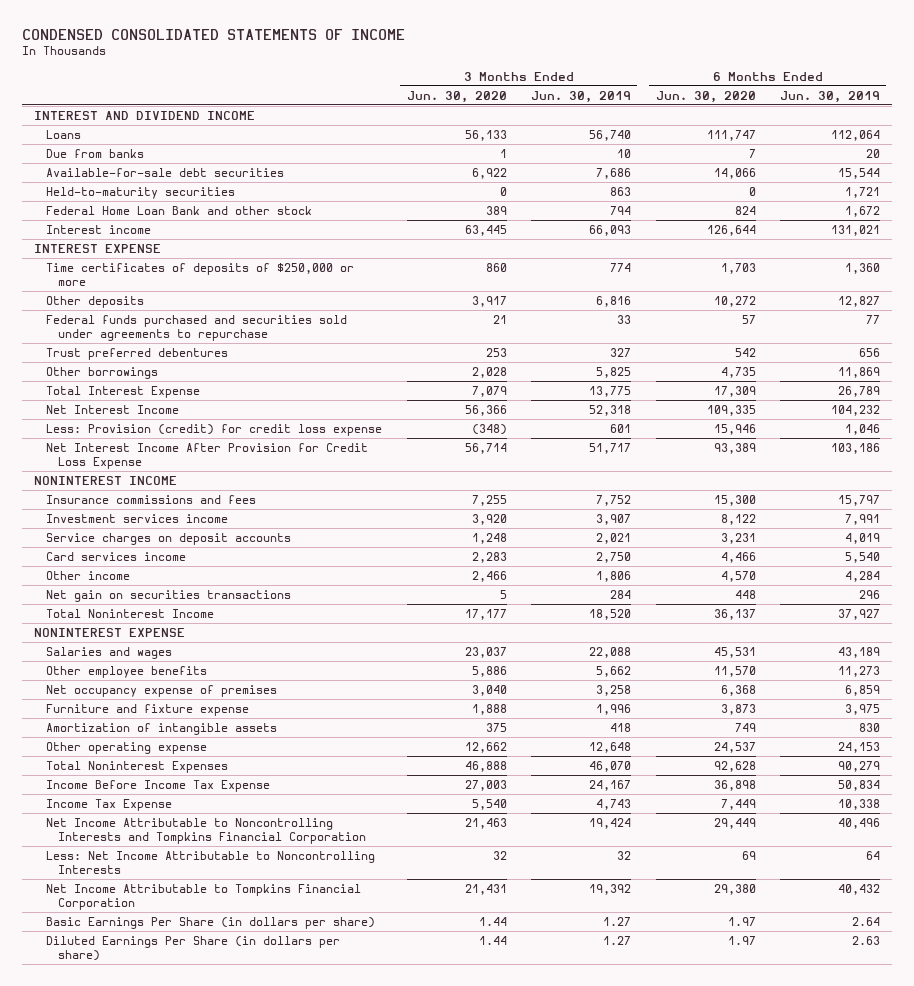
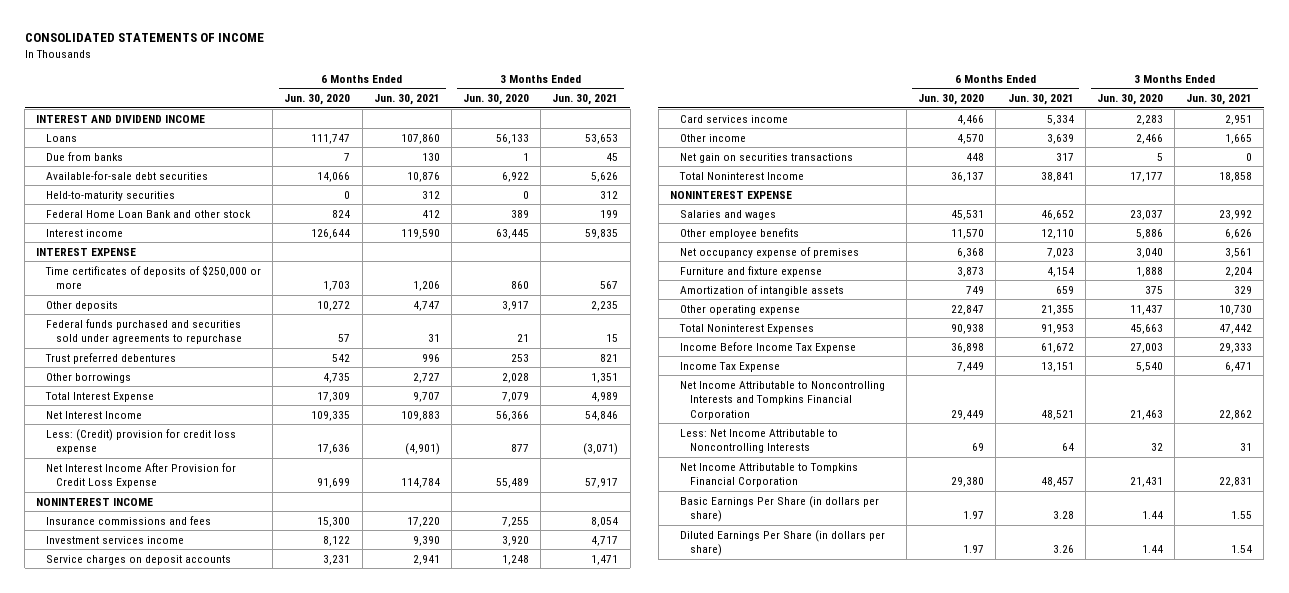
[21,28,405,40] CONDENSED CONSOLIDATED STATEMENTS OF INCOME -> [24,33,264,43] CONSOLIDATED STATEMENTS OF INCOME
[531,90,632,103] Jun. 30, 2019 -> none
[780,90,881,103] Jun. 30, 2019 -> none
none -> [373,94,440,106] Jun. 30, 2021
none -> [552,94,619,106] Jun. 30, 2021
[46,423,383,436] Less: Provision (credit) for credit loss expense -> [46,428,237,455] Less: (Credit) provision for credit loss expense
[471,423,507,435] (348) -> [511,444,530,453] 877
[713,423,756,435] 15,946 -> [317,444,351,455] 17,636
[464,442,507,454] 56,714 -> [496,478,530,489] 55,489
[713,442,756,454] 93,389 -> [317,478,351,489] 91,699
[464,741,507,753] 12,662 -> [1129,304,1163,315] 11,437
[713,741,756,753] 24,537 -> [951,304,985,315] 22,847
[464,760,507,772] 46,888 -> [1129,323,1163,334] 45,663
[713,760,756,772] 92,628 -> [951,323,985,334] 90,938

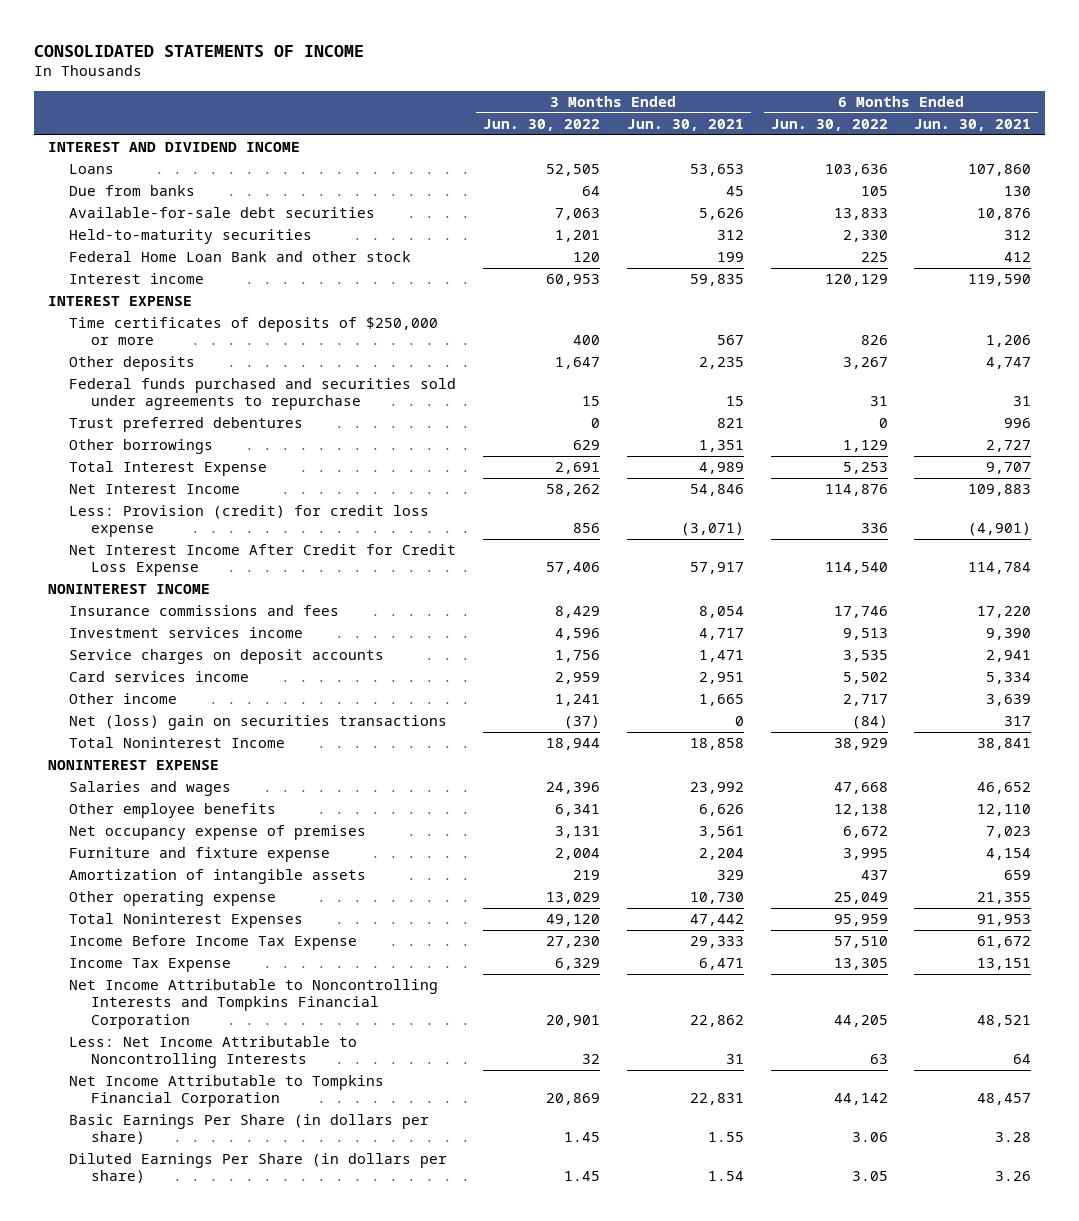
[284,94,351,106] Jun. 30, 2020 -> none
[463,94,530,106] Jun. 30, 2020 -> none
none -> [483,119,601,132] Jun. 30, 2022
none -> [770,119,888,132] Jun. 30, 2022
[46,428,237,455] Less: (Credit) provision for credit loss expense -> [69,505,430,538] Less: Provision (credit) for credit loss expense
[46,462,237,489] Net Interest Income After Provision for Credit Loss Expense -> [69,544,457,577] Net Interest Income After Credit for Credit Loss Expense
[679,152,853,163] Net gain on securities transactions -> [69,715,448,731] Net (loss) gain on securities transactions

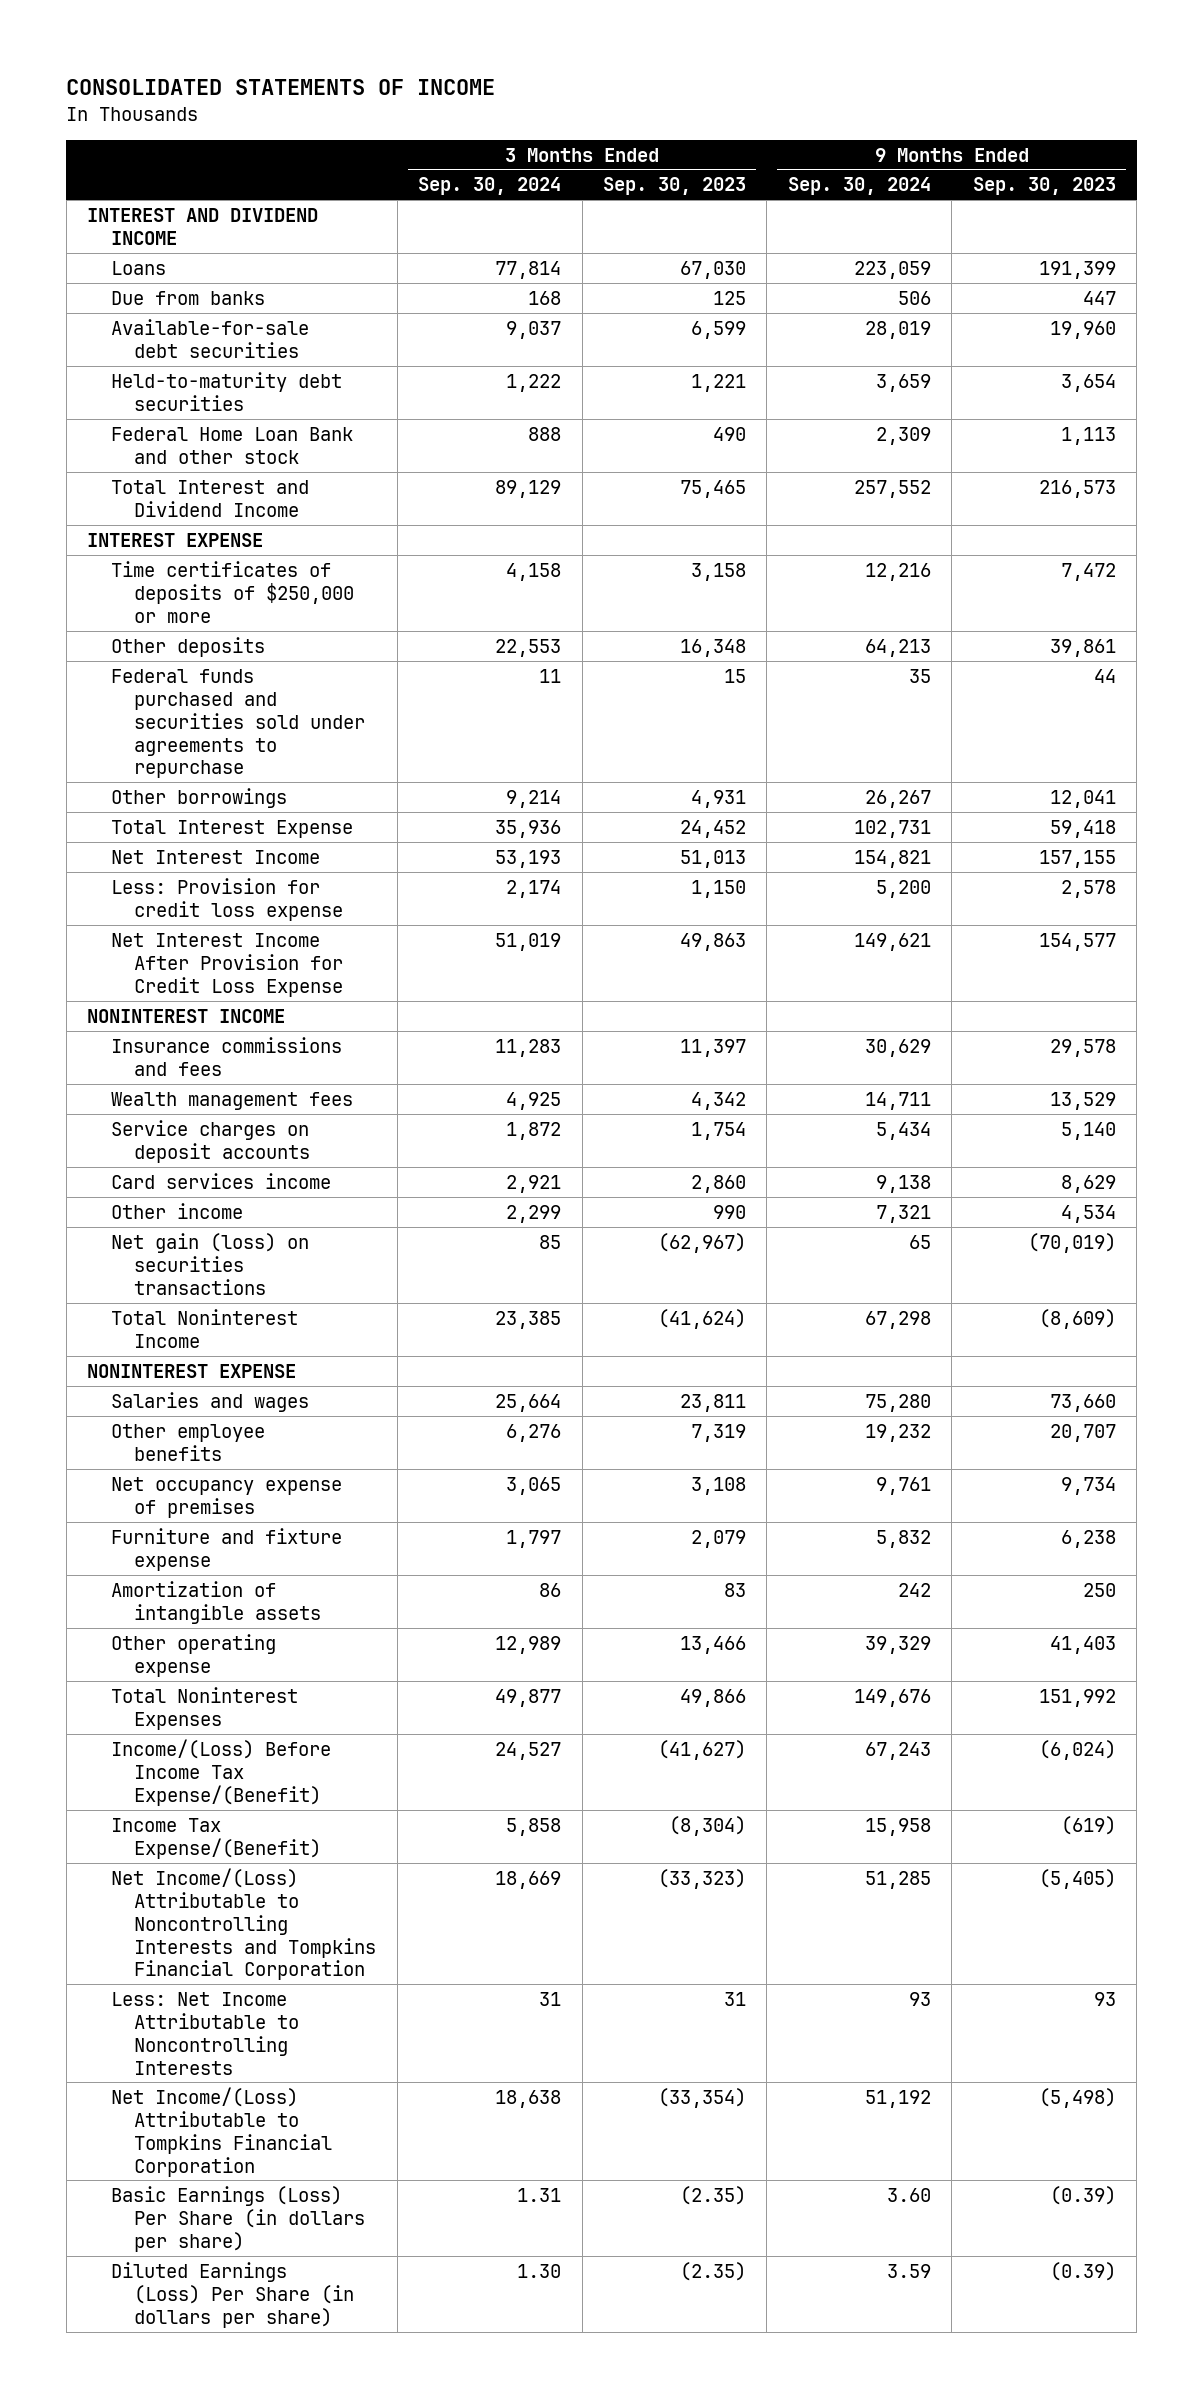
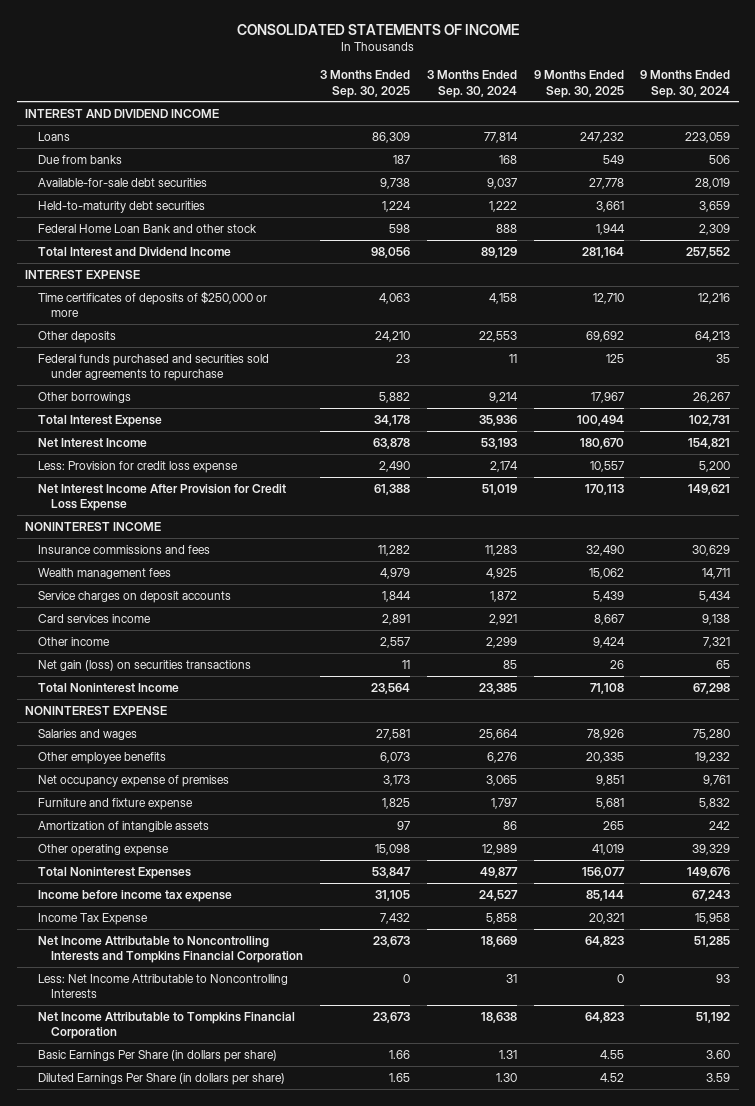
[603,177,747,196] Sep. 30, 2023 -> none
[972,177,1116,196] Sep. 30, 2023 -> none
none -> [320,70,411,98] 3 Months Ended Sep. 30, 2025
none -> [533,70,624,98] 9 Months Ended Sep. 30, 2025
[110,1738,331,1806] Income/(Loss) Before Income Tax Expense/(Benefit) -> [38,889,233,902] Income before income tax expense
[110,1817,322,1859] Income Tax Expense/(Benefit) -> [38,912,149,925] Income Tax Expense
[110,1867,377,1981] Net Income/(Loss) Attributable to Noncontrolling Interests and Tompkins Financial Corporation -> [38,935,304,964] Net Income Attributable to Noncontrolling Interests and Tompkins Financial Corporation
[110,2086,333,2177] Net Income/(Loss) Attributable to Tompkins Financial Corporation -> [38,1011,296,1040] Net Income Attributable to Tompkins Financial Corporation
[110,2185,366,2252] Basic Earnings (Loss) Per Share (in dollars per share) -> [38,1049,278,1062] Basic Earnings Per Share (in dollars per share)
[110,2261,355,2328] Diluted Earnings (Loss) Per Share (in dollars per share) -> [38,1072,286,1085] Diluted Earnings Per Share (in dollars per share)

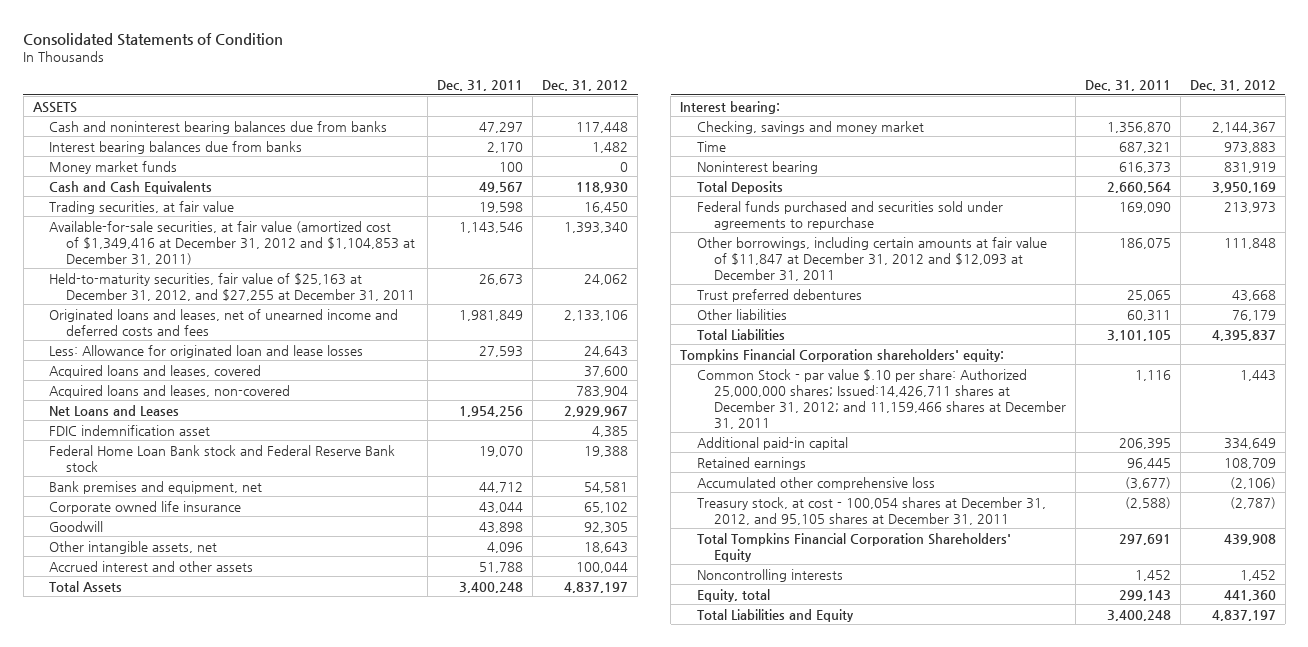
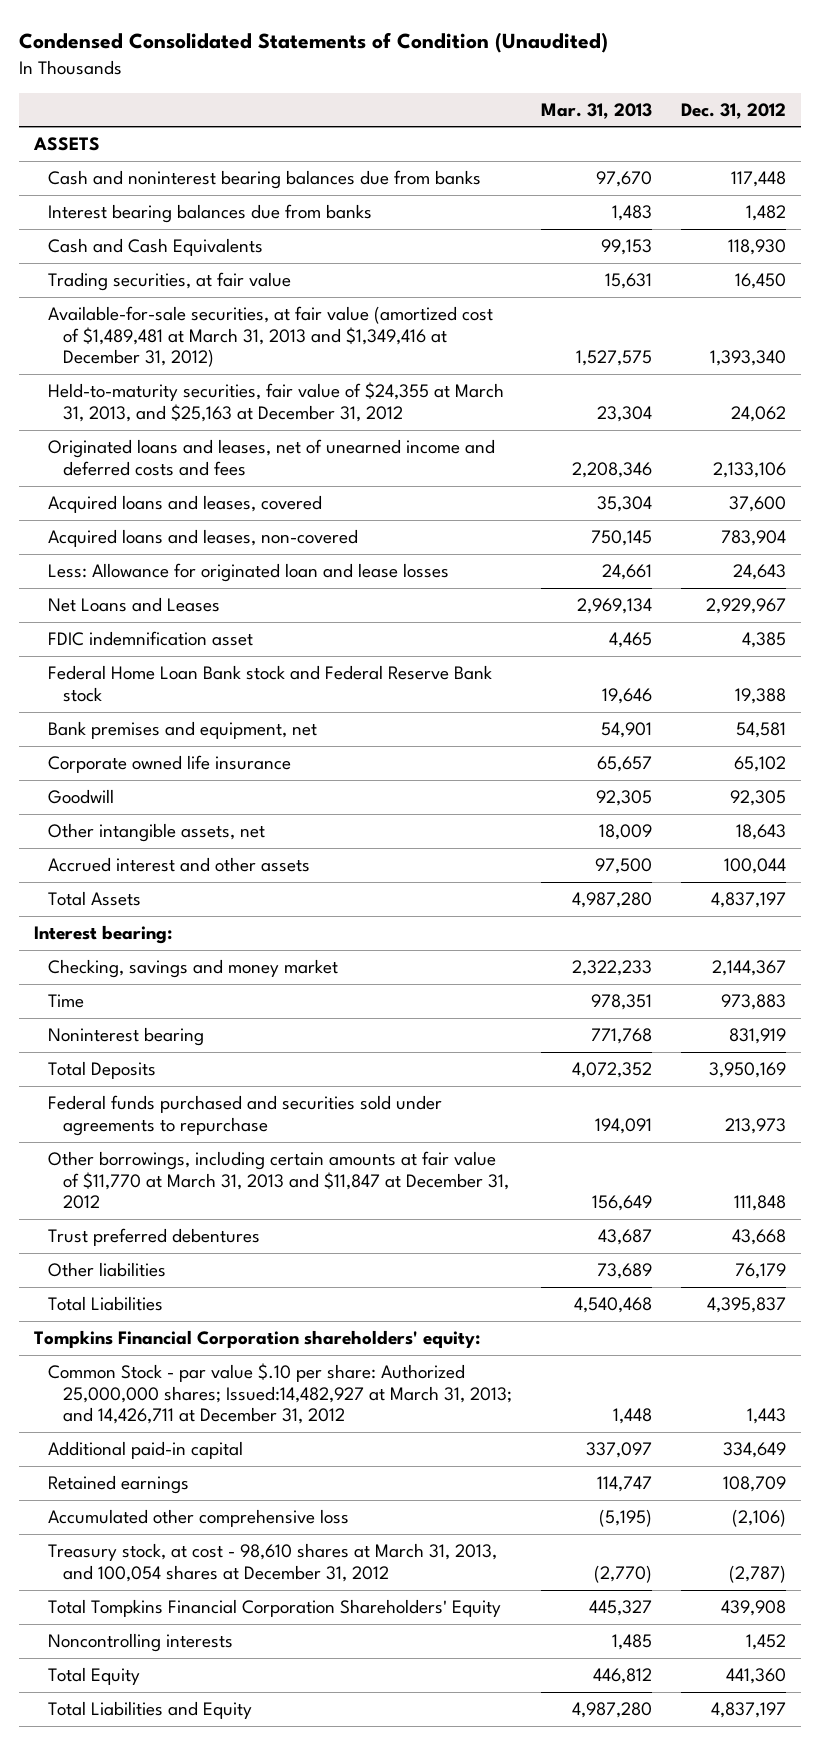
[23,32,284,46] Consolidated Statements of Condition -> [19,32,609,54] Condensed Consolidated Statements of Condition (Unaudited)
[437,80,524,92] Dec. 31, 2011 -> none
none -> [541,102,653,119] Mar. 31, 2013
[49,160,178,174] Money market funds -> none
[49,220,416,265] Available-for-sale securities, at fair value (amortized cost of $1,349,416 at December 31, 2012 and $1,104,853 at December 31, 2011) -> [48,306,494,368] Available-for-sale securities, at fair value (amortized cost of $1,489,481 at March 31, 2013 and $1,349,416 at December 31, 2012)
[49,272,416,301] Held-to-maturity securities, fair value of $25,163 at December 31, 2012, and $27,255 at December 31, 2011 -> [48,382,505,422] Held-to-maturity securities, fair value of $24,355 at March 31, 2013, and $25,163 at December 31, 2012
[49,344,364,358] Less: Allowance for originated loan and lease losses -> [48,563,450,583] Less: Allowance for originated loan and lease losses
[697,236,1048,281] Other borrowings, including certain amounts at fair value of $11,847 at December 31, 2012 and $12,093 at December 31, 2011 -> [48,1151,510,1210] Other borrowings, including certain amounts at fair value of $11,770 at March 31, 2013 and $11,847 at December 31, 2012
[697,368,1067,429] Common Stock - par value $.10 per share: Authorized 25,000,000 shares; Issued:14,426,711 shares at December 31, 2012; and 11,159,466 shares at December 31, 2011 -> [48,1363,513,1425] Common Stock - par value $.10 per share: Authorized 25,000,000 shares; Issued:14,482,927 at March 31, 2013; and 14,426,711 at December 31, 2012
[697,496,1047,525] Treasury stock, at cost - 100,054 shares at December 31, 2012, and 95,105 shares at December 31, 2011 -> [48,1543,498,1582] Treasury stock, at cost - 98,610 shares at March 31, 2013, and 100,054 shares at December 31, 2012
[697,588,771,602] Equity, total -> [48,1667,141,1686] Total Equity

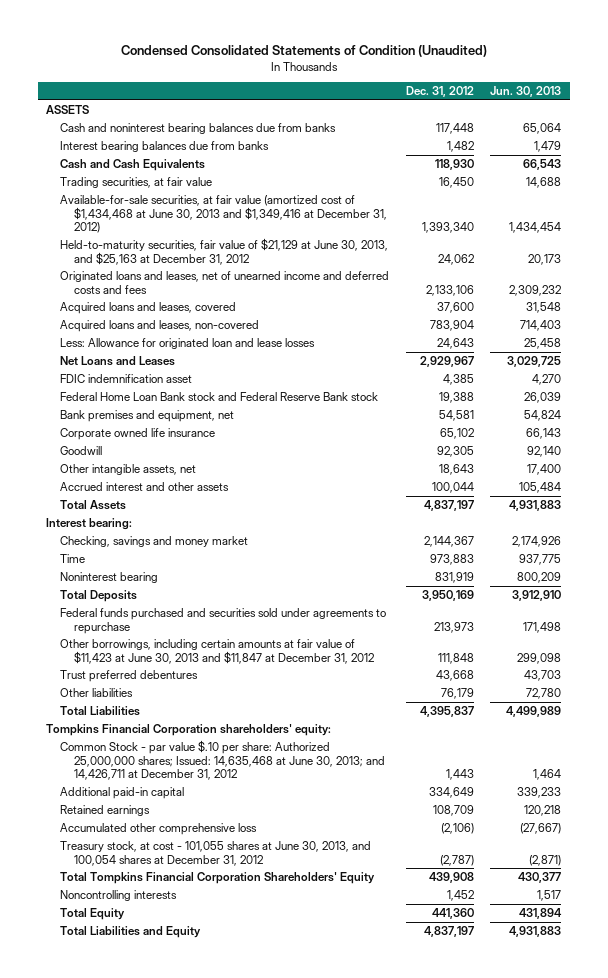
[541,102,653,119] Mar. 31, 2013 -> none
none -> [490,86,562,98] Jun. 30, 2013
[48,306,494,368] Available-for-sale securities, at fair value (amortized cost of $1,489,481 at March 31, 2013 and $1,349,416 at December 31, 2012) -> [59,195,387,234] Available-for-sale securities, at fair value (amortized cost of $1,434,468 at June 30, 2013 and $1,349,416 at December 31, 2012)
[48,382,505,422] Held-to-maturity securities, fair value of $24,355 at March 31, 2013, and $25,163 at December 31, 2012 -> [59,238,388,265] Held-to-maturity securities, fair value of $21,129 at June 30, 2013, and $25,163 at December 31, 2012
[48,1151,510,1210] Other borrowings, including certain amounts at fair value of $11,770 at March 31, 2013 and $11,847 at December 31, 2012 -> [59,639,374,664] Other borrowings, including certain amounts at fair value of $11,423 at June 30, 2013 and $11,847 at December 31, 2012
[48,1363,513,1425] Common Stock - par value $.10 per share: Authorized 25,000,000 shares; Issued:14,482,927 at March 31, 2013; and 14,426,711 at December 31, 2012 -> [59,740,385,781] Common Stock - par value $.10 per share: Authorized 25,000,000 shares; Issued: 14,635,468 at June 30, 2013; and 14,426,711 at December 31, 2012
[48,1543,498,1582] Treasury stock, at cost - 98,610 shares at March 31, 2013, and 100,054 shares at December 31, 2012 -> [59,841,371,866] Treasury stock, at cost - 101,055 shares at June 30, 2013, and 100,054 shares at December 31, 2012

